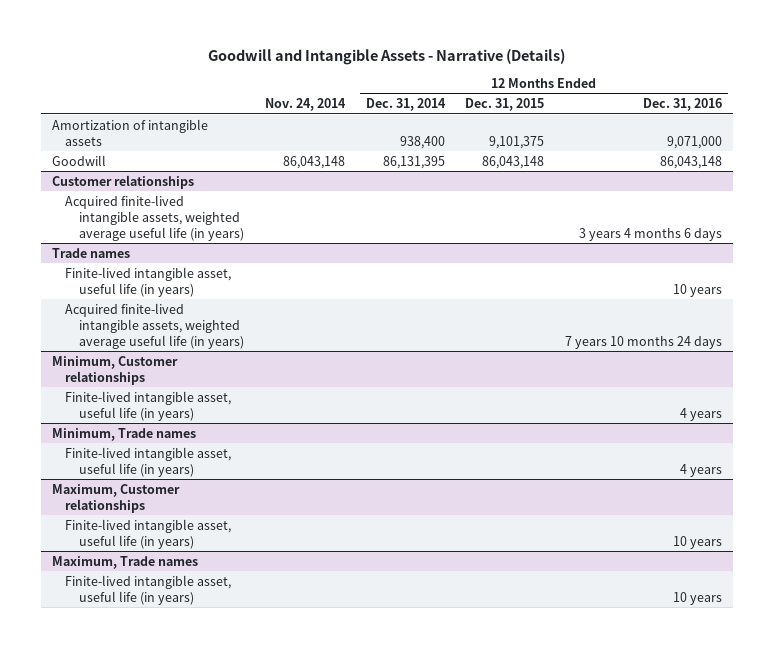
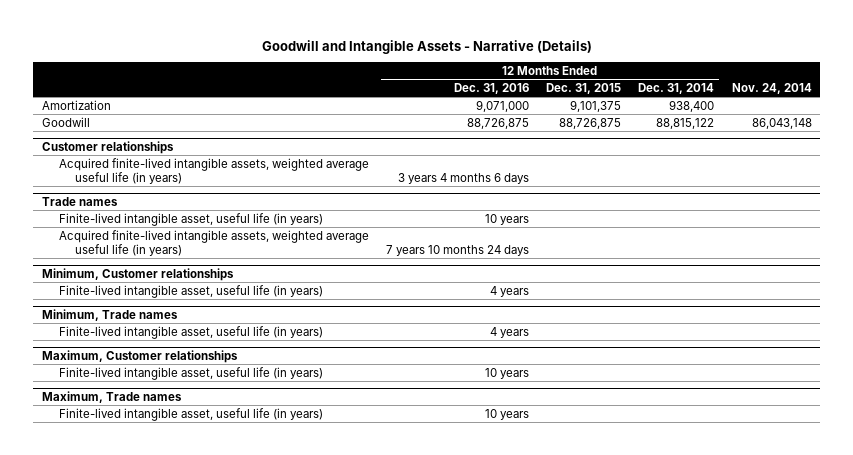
[51,118,208,146] Amortization of intangible assets -> [41,99,111,110] Amortization
[382,155,445,169] 86,131,395 -> [656,117,715,129] 88,815,122
[482,155,545,169] 86,043,148 -> [559,117,622,129] 88,726,875
[660,155,723,169] 86,043,148 -> [466,117,529,129] 88,726,875

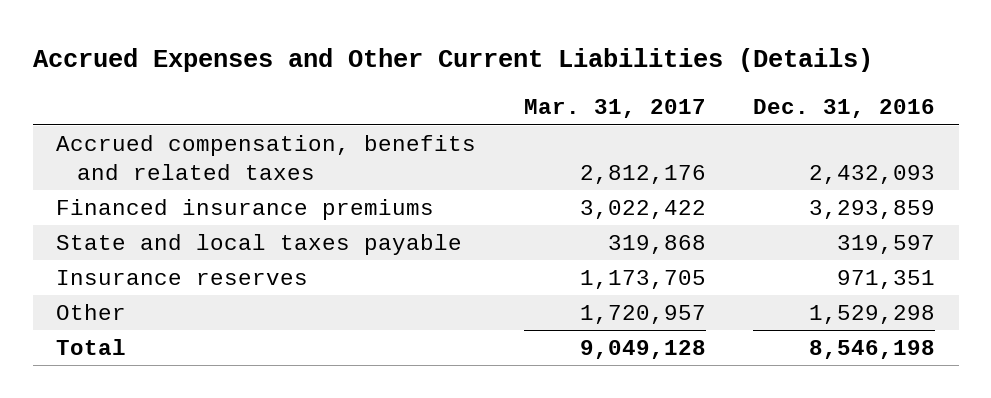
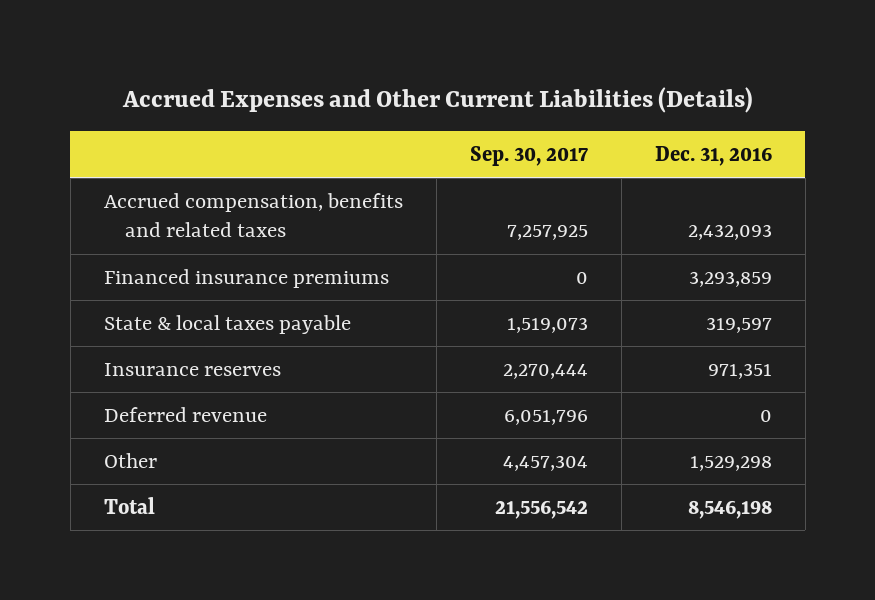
[523,99,706,119] Mar. 31, 2017 -> none
none -> [469,145,588,166] Sep. 30, 2017
[56,233,463,255] State and local taxes payable -> [103,314,351,334] State & local taxes payable
none -> [103,406,267,422] Deferred revenue

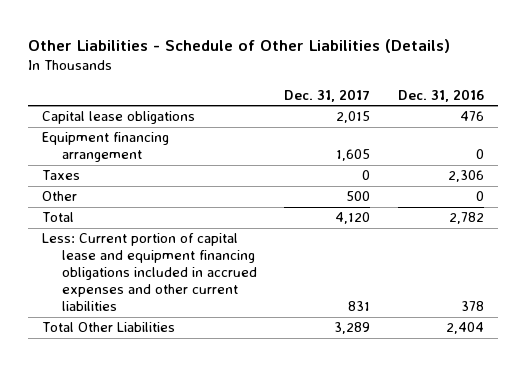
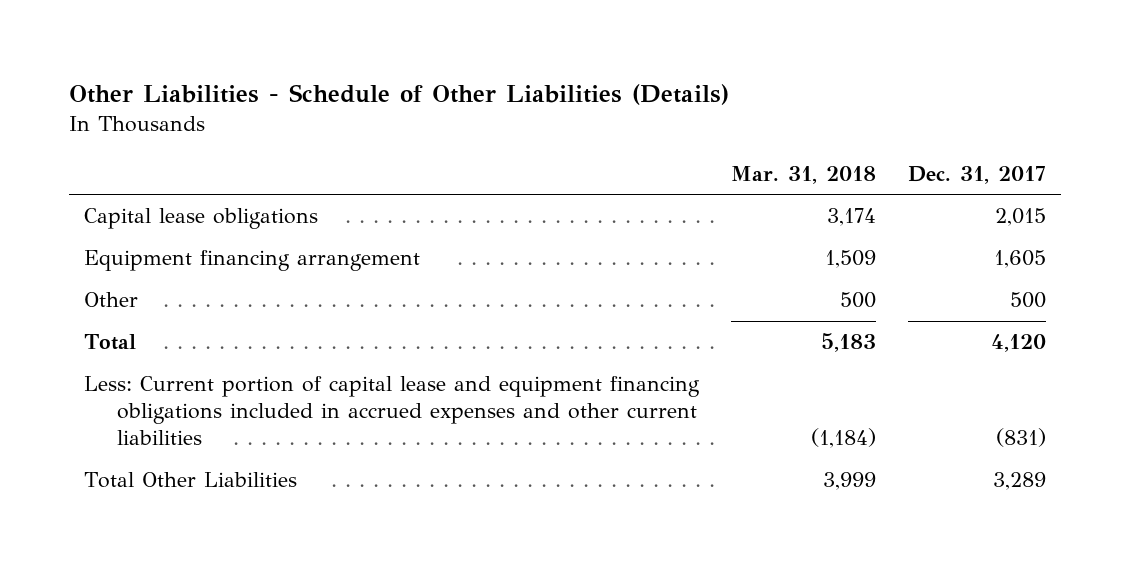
[398,88,485,102] Dec. 31, 2016 -> none
none -> [731,165,877,184] Mar. 31, 2018
[42,170,81,181] Taxes -> none
[348,301,371,312] 831 -> [995,428,1046,448] (831)

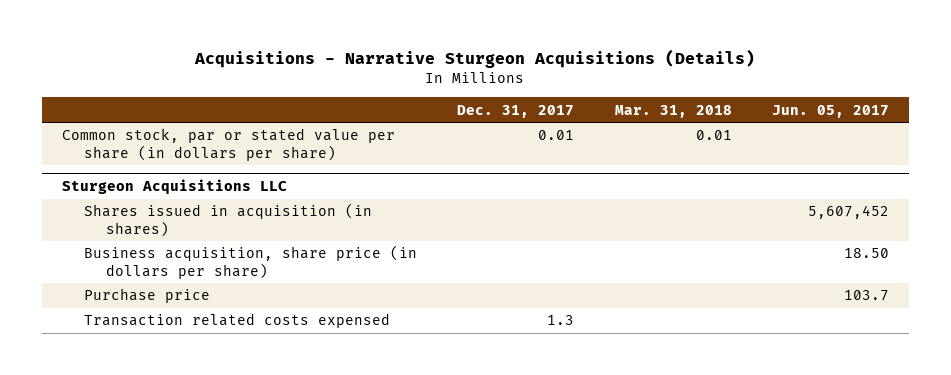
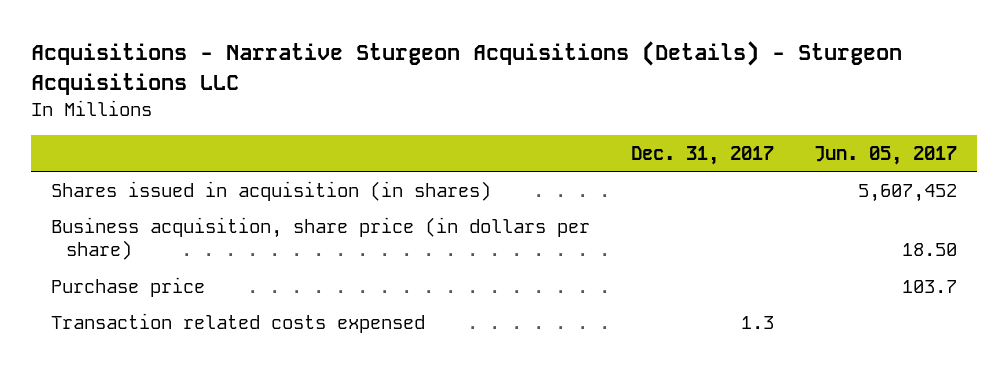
[194,49,756,69] Acquisitions - Narrative Sturgeon Acquisitions (Details) -> [30,41,902,96] Acquisitions - Narrative Sturgeon Acquisitions (Details) - Sturgeon Acquisitions LLC
[614,104,732,118] Mar. 31, 2018 -> none
[62,128,396,161] Common stock, par or stated value per share (in dollars per share) -> none
[62,179,288,195] Sturgeon Acquisitions LLC -> none

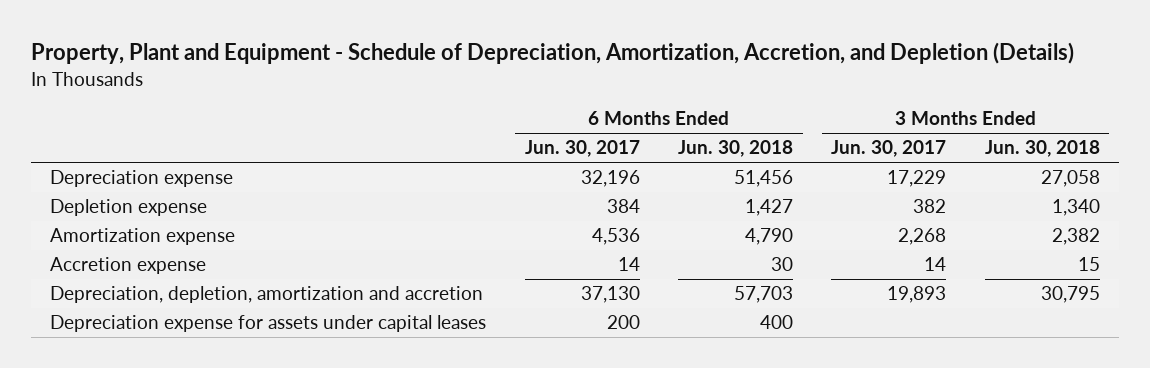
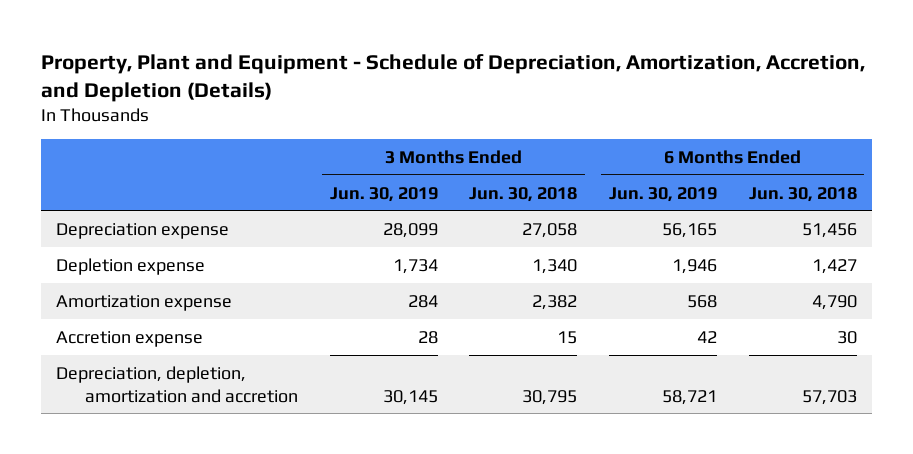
[524,140,640,158] Jun. 30, 2017 -> none
[831,140,947,158] Jun. 30, 2017 -> none
none -> [329,186,438,202] Jun. 30, 2019
none -> [608,186,717,202] Jun. 30, 2019
[50,315,487,333] Depreciation expense for assets under capital leases -> none

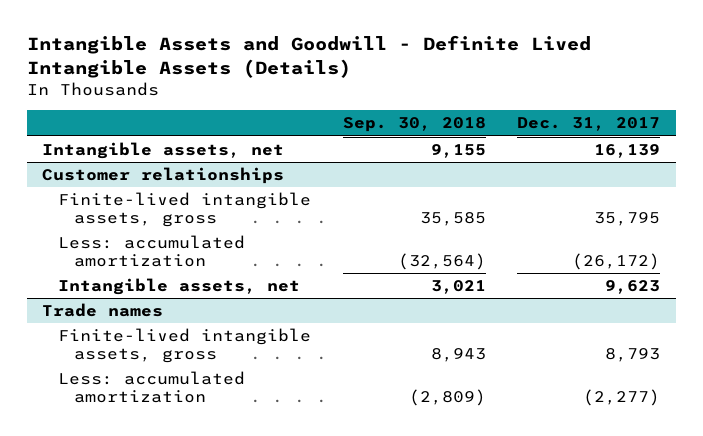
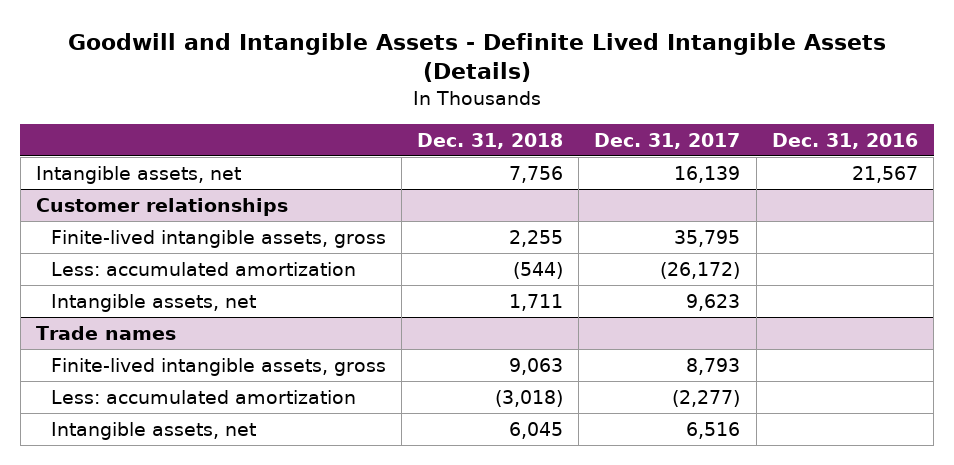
[26,35,591,79] Intangible Assets and Goodwill - Definite Lived Intangible Assets (Details) -> [67,32,886,83] Goodwill and Intangible Assets - Definite Lived Intangible Assets (Details)
[342,117,486,133] Sep. 30, 2018 -> none
none -> [417,132,564,149] Dec. 31, 2018
none -> [771,132,918,149] Dec. 31, 2016
none -> [50,421,256,440] Intangible assets, net

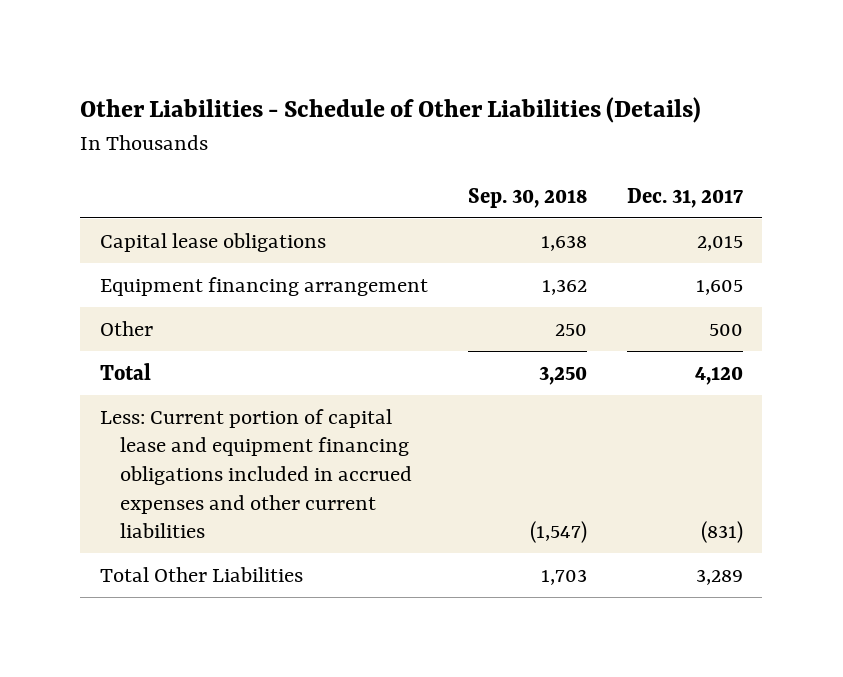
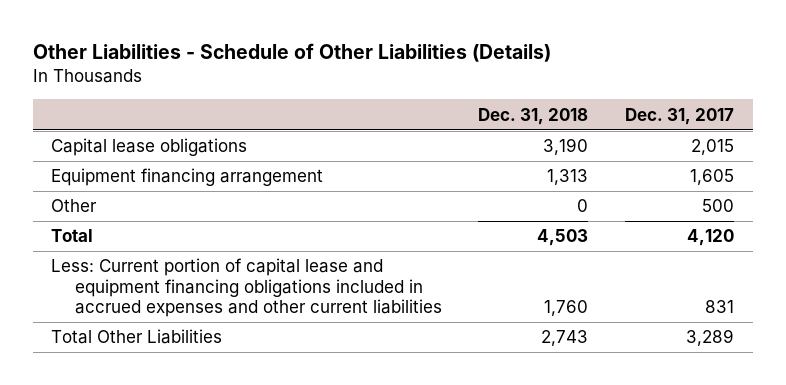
[467,187,587,208] Sep. 30, 2018 -> none
none -> [478,107,589,125] Dec. 31, 2018
[700,521,743,544] (831) -> [705,300,735,314] 831

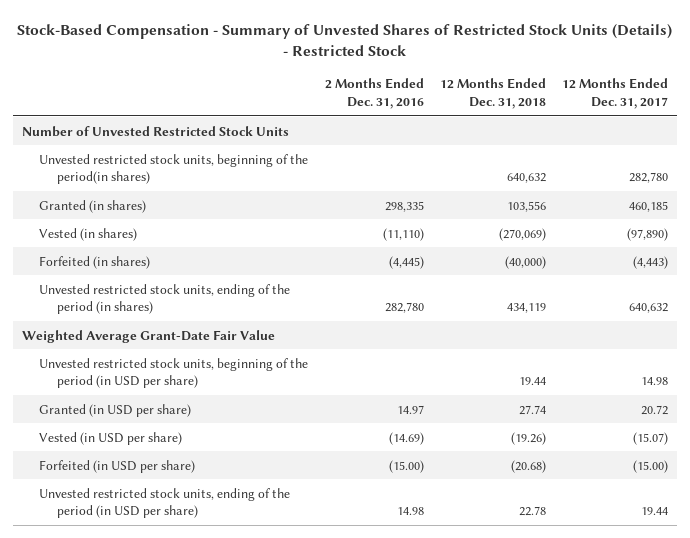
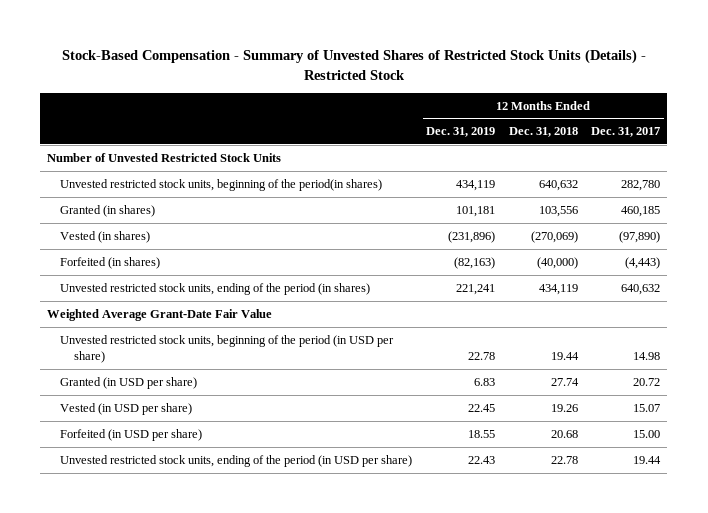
[324,78,424,109] 2 Months Ended Dec. 31, 2016 -> none
none -> [426,127,496,138] Dec. 31, 2019
[511,431,547,445] (19.26) -> [550,403,578,412] 19.26
[633,431,669,445] (15.07) -> [633,403,661,412] 15.07
[511,459,547,473] (20.68) -> [550,429,578,438] 20.68
[633,459,669,473] (15.00) -> [633,429,661,438] 15.00

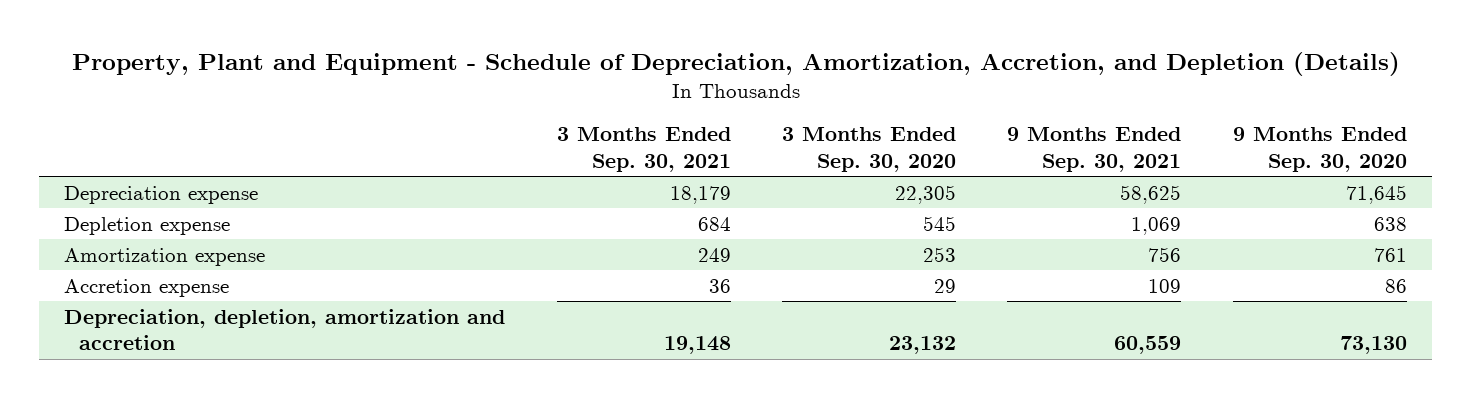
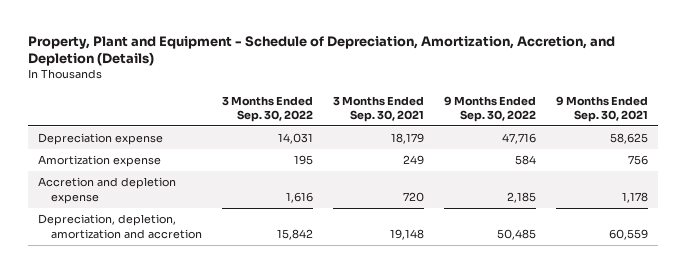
[782,127,957,172] 3 Months Ended Sep. 30, 2020 -> none
[1232,127,1407,172] 9 Months Ended Sep. 30, 2020 -> none
none -> [221,95,313,122] 3 Months Ended Sep. 30, 2022
none -> [443,95,536,122] 9 Months Ended Sep. 30, 2022
[64,216,231,235] Depletion expense -> none
[64,278,230,297] Accretion expense -> [38,177,177,204] Accretion and depletion expense
[708,278,731,293] 36 -> [402,191,424,202] 720
[1148,278,1182,293] 109 -> [621,191,648,203] 1,178

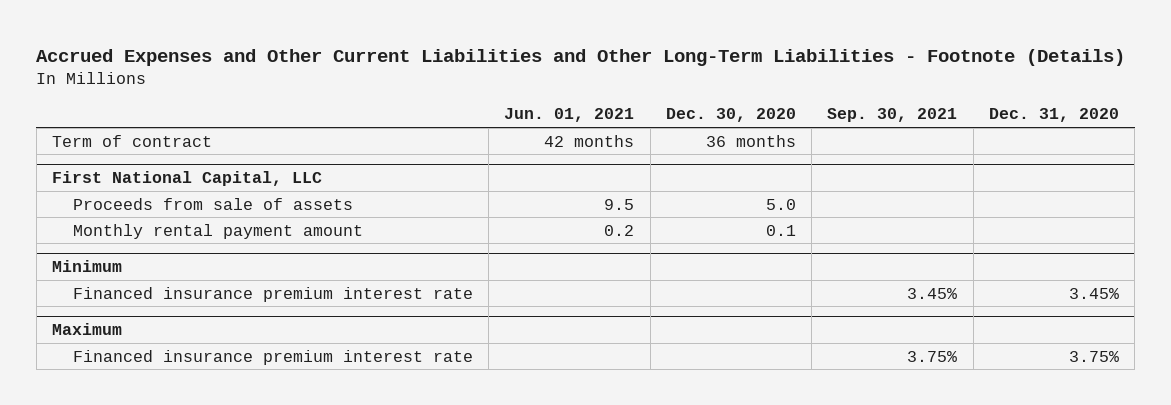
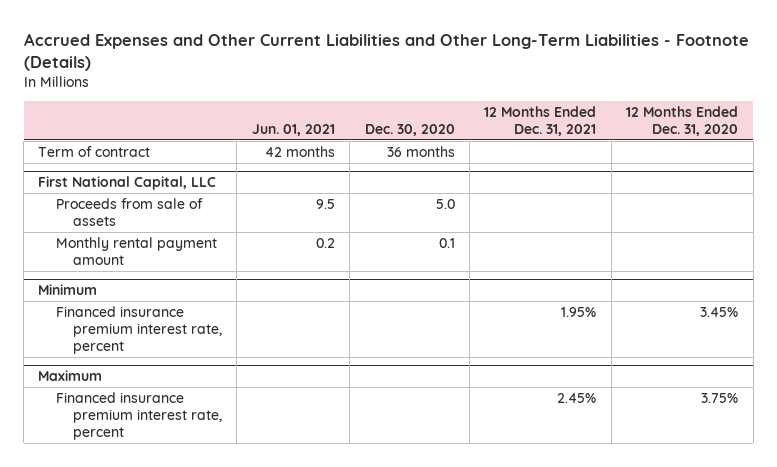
[827,108,958,123] Sep. 30, 2021 -> none
[988,108,1119,123] Dec. 31, 2020 -> none
none -> [484,105,597,136] 12 Months Ended Dec. 31, 2021
none -> [626,105,739,136] 12 Months Ended Dec. 31, 2020
[73,286,474,302] Financed insurance premium interest rate -> [55,305,223,355] Financed insurance premium interest rate, percent
[73,349,474,365] Financed insurance premium interest rate -> [55,391,223,441] Financed insurance premium interest rate, percent

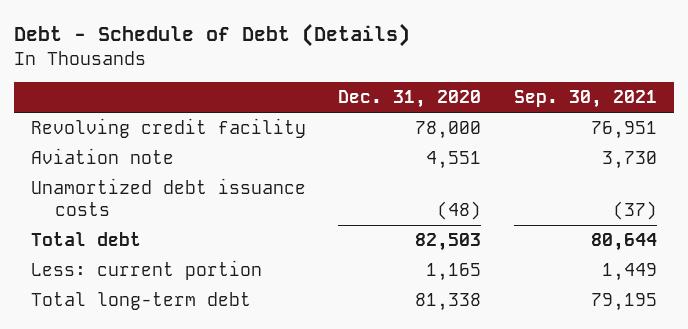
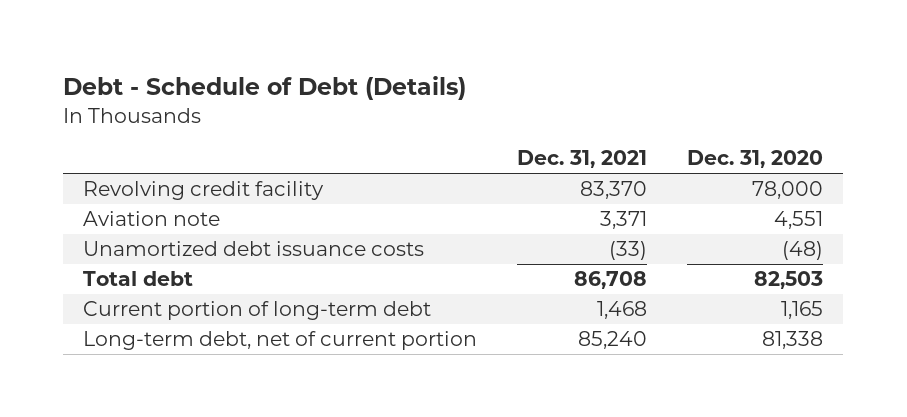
[514,90,658,109] Sep. 30, 2021 -> none
none -> [517,150,648,169] Dec. 31, 2021
[30,260,262,281] Less: current portion -> [83,301,432,321] Current portion of long-term debt
[30,292,251,311] Total long-term debt -> [83,331,478,351] Long-term debt, net of current portion

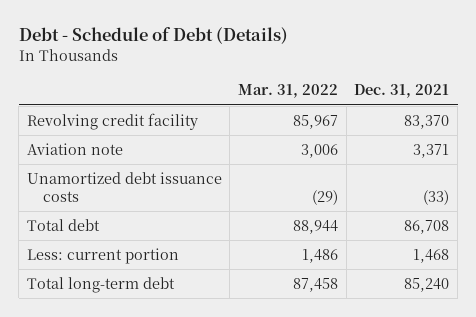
[687,150,824,169] Dec. 31, 2020 -> none
none -> [238,84,339,99] Mar. 31, 2022
[83,301,432,321] Current portion of long-term debt -> [26,247,179,264] Less: current portion
[83,331,478,351] Long-term debt, net of current portion -> [26,276,175,293] Total long-term debt

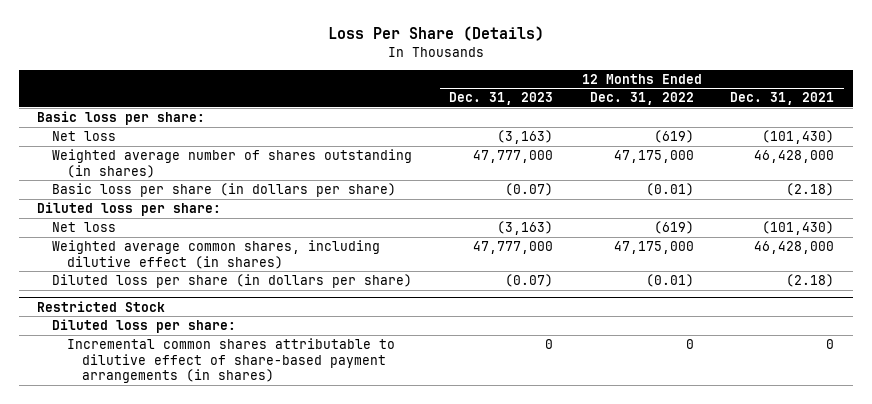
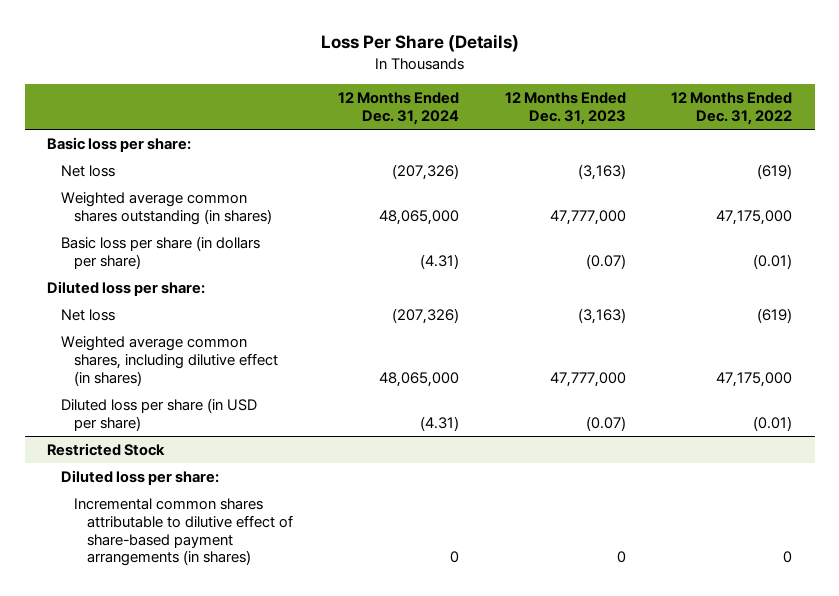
[730,92,835,106] Dec. 31, 2021 -> none
none -> [338,91,460,125] 12 Months Ended Dec. 31, 2024
[52,149,413,178] Weighted average number of shares outstanding (in shares) -> [60,192,272,225] Weighted average common shares outstanding (in shares)
[52,274,413,289] Diluted loss per share (in dollars per share) -> [60,398,257,431] Diluted loss per share (in USD per share)

